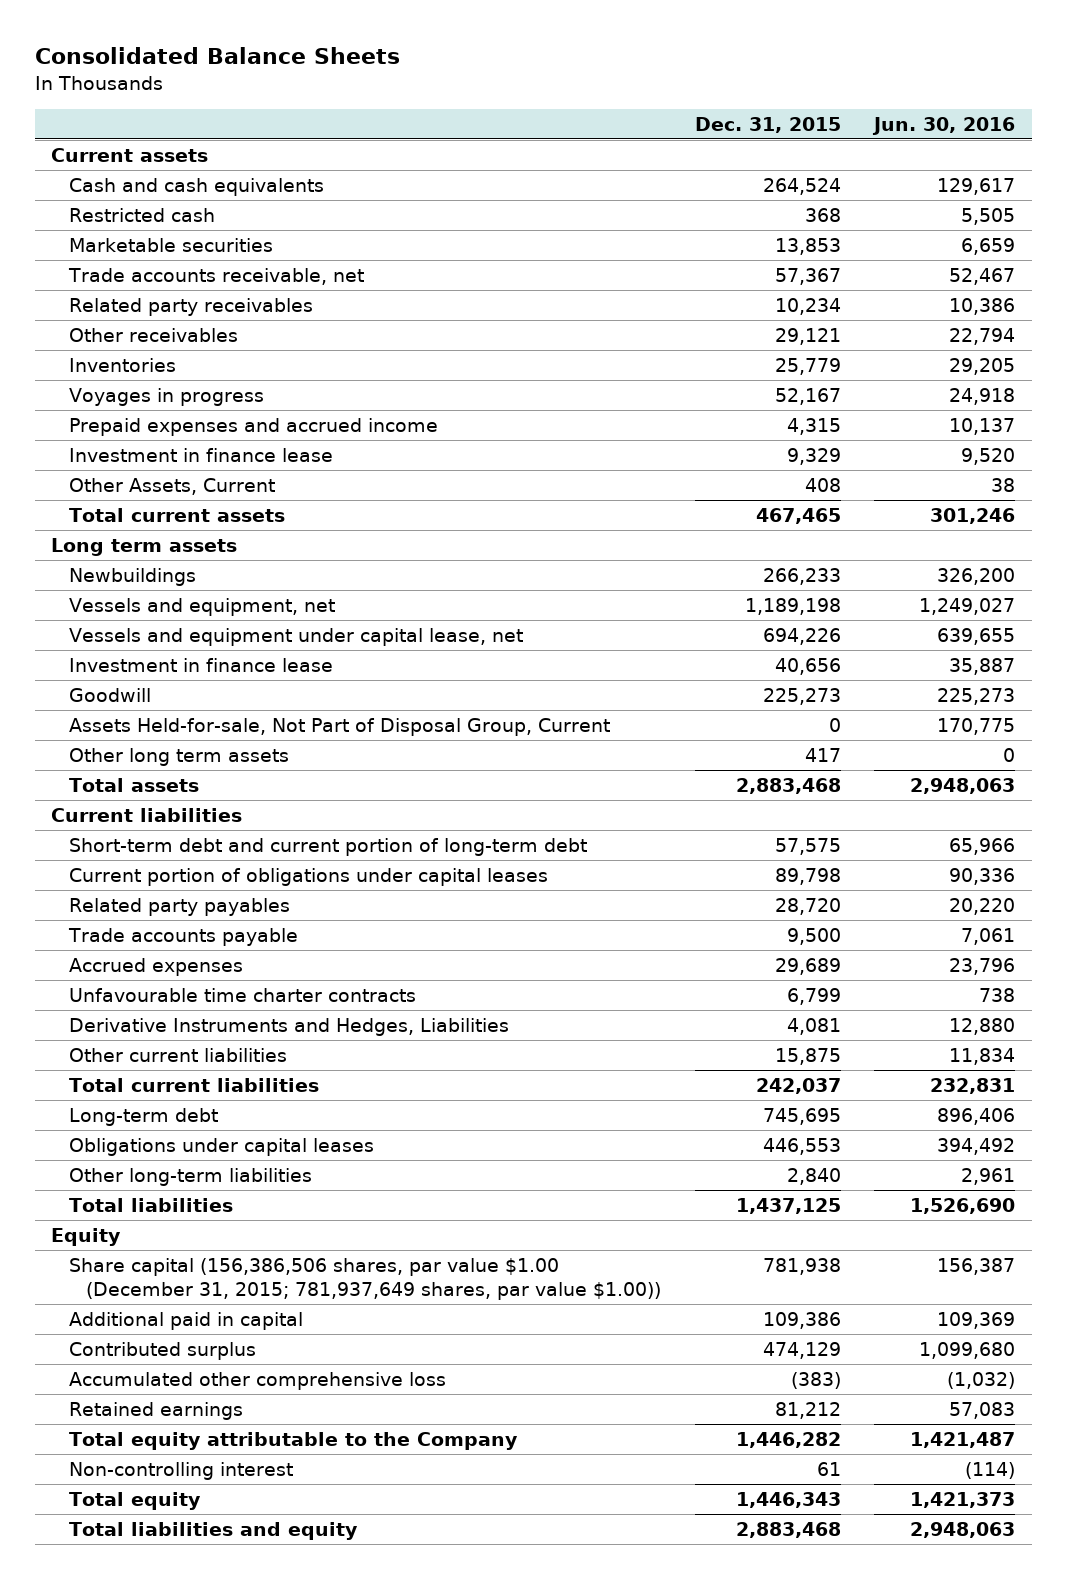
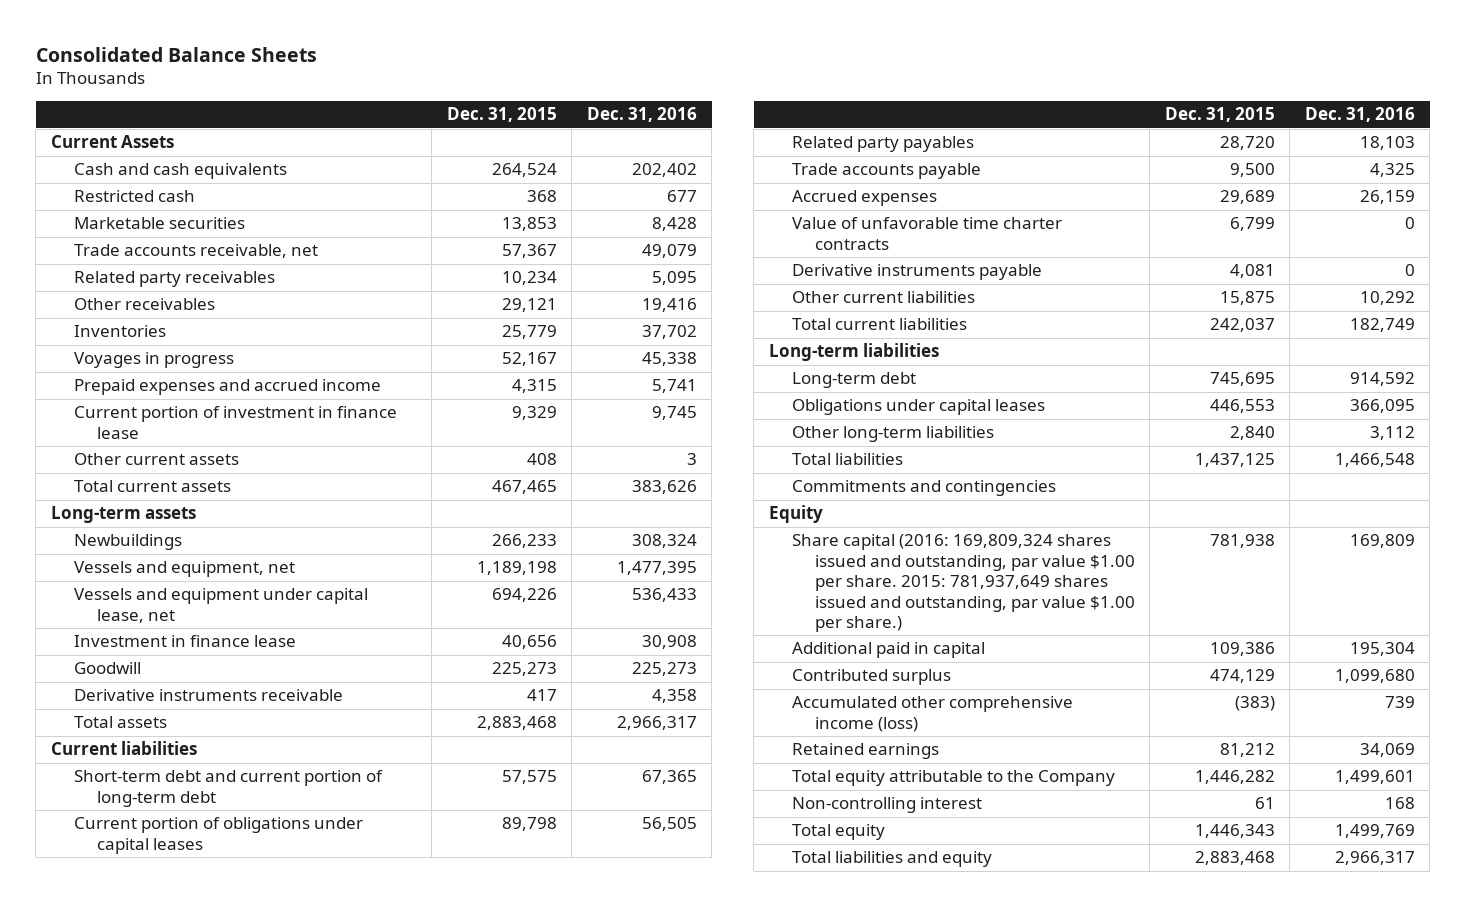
[872,116,1016,135] Jun. 30, 2016 -> none
none -> [586,107,697,123] Dec. 31, 2016
[51,148,209,163] Current assets -> [50,135,174,149] Current Assets
[68,448,333,463] Investment in finance lease -> [73,406,397,439] Current portion of investment in finance lease
[68,478,275,496] Other Assets, Current -> [73,453,239,466] Other current assets
[51,538,238,557] Long term assets -> [50,506,196,524] Long-term assets
[68,718,610,737] Assets Held-for-sale, Not Part of Disposal Group, Current -> none
[68,748,289,767] Other long term assets -> [73,689,343,702] Derivative instruments receivable
[68,988,416,1003] Unfavourable time charter contracts -> [791,217,1062,250] Value of unfavorable time charter contracts
[68,1018,509,1037] Derivative Instruments and Hedges, Liabilities -> [791,264,1042,281] Derivative instruments payable
none -> [768,343,939,362] Long-term liabilities
none -> [791,480,1056,497] Commitments and contingencies
[68,1258,662,1300] Share capital (156,386,506 shares, par value $1.00 (December 31, 2015; 781,937,649 shares, par value $1.00)) -> [791,534,1135,633] Share capital (2016: 169,809,324 shares issued and outstanding, par value $1.00 per share. 2015: 781,937,649 shares issued and outstanding, par value $1.00 per share.)
[68,1372,446,1391] Accumulated other comprehensive loss -> [791,696,1073,732] Accumulated other comprehensive income (loss)

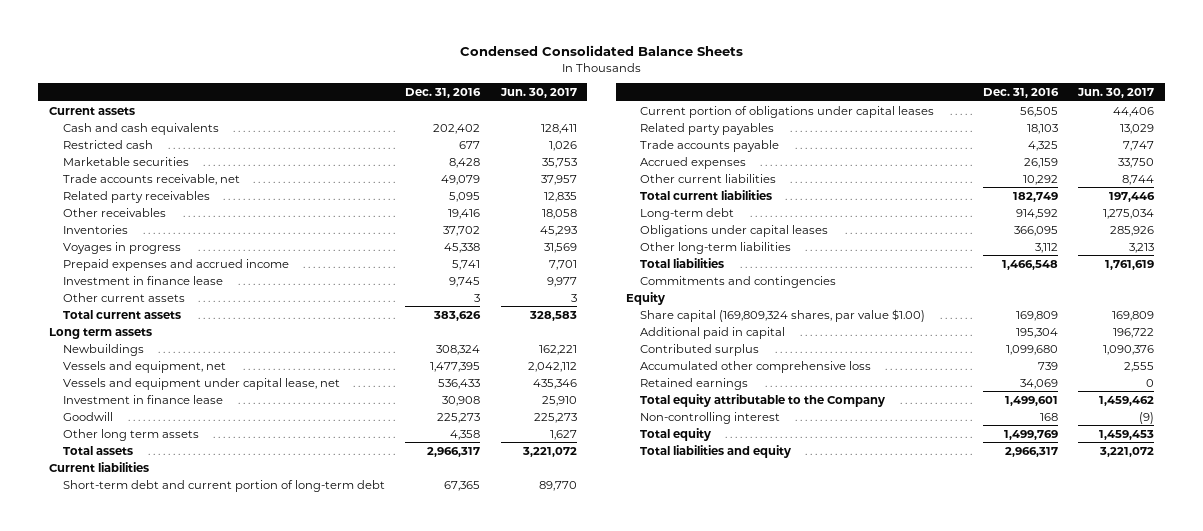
[35,46,317,62] Consolidated Balance Sheets -> [459,45,743,57] Condensed Consolidated Balance Sheets
[446,107,557,123] Dec. 31, 2015 -> none
none -> [499,87,577,98] Jun. 30, 2017
[50,135,174,149] Current Assets -> [48,106,135,115] Current assets
[73,406,397,439] Current portion of investment in finance lease -> [62,275,223,285] Investment in finance lease
[50,506,196,524] Long-term assets -> [48,327,152,339] Long term assets
[73,689,343,702] Derivative instruments receivable -> [62,428,199,441] Other long term assets
[791,217,1062,250] Value of unfavorable time charter contracts -> none
[791,264,1042,281] Derivative instruments payable -> none
[768,343,939,362] Long-term liabilities -> none
[791,534,1135,633] Share capital (2016: 169,809,324 shares issued and outstanding, par value $1.00 per share. 2015: 781,937,649 shares issued and outstanding, par value $1.00 per share.) -> [640,308,926,322] Share capital (169,809,324 shares, par value $1.00)
[791,696,1073,732] Accumulated other comprehensive income (loss) -> [640,360,872,373] Accumulated other comprehensive loss

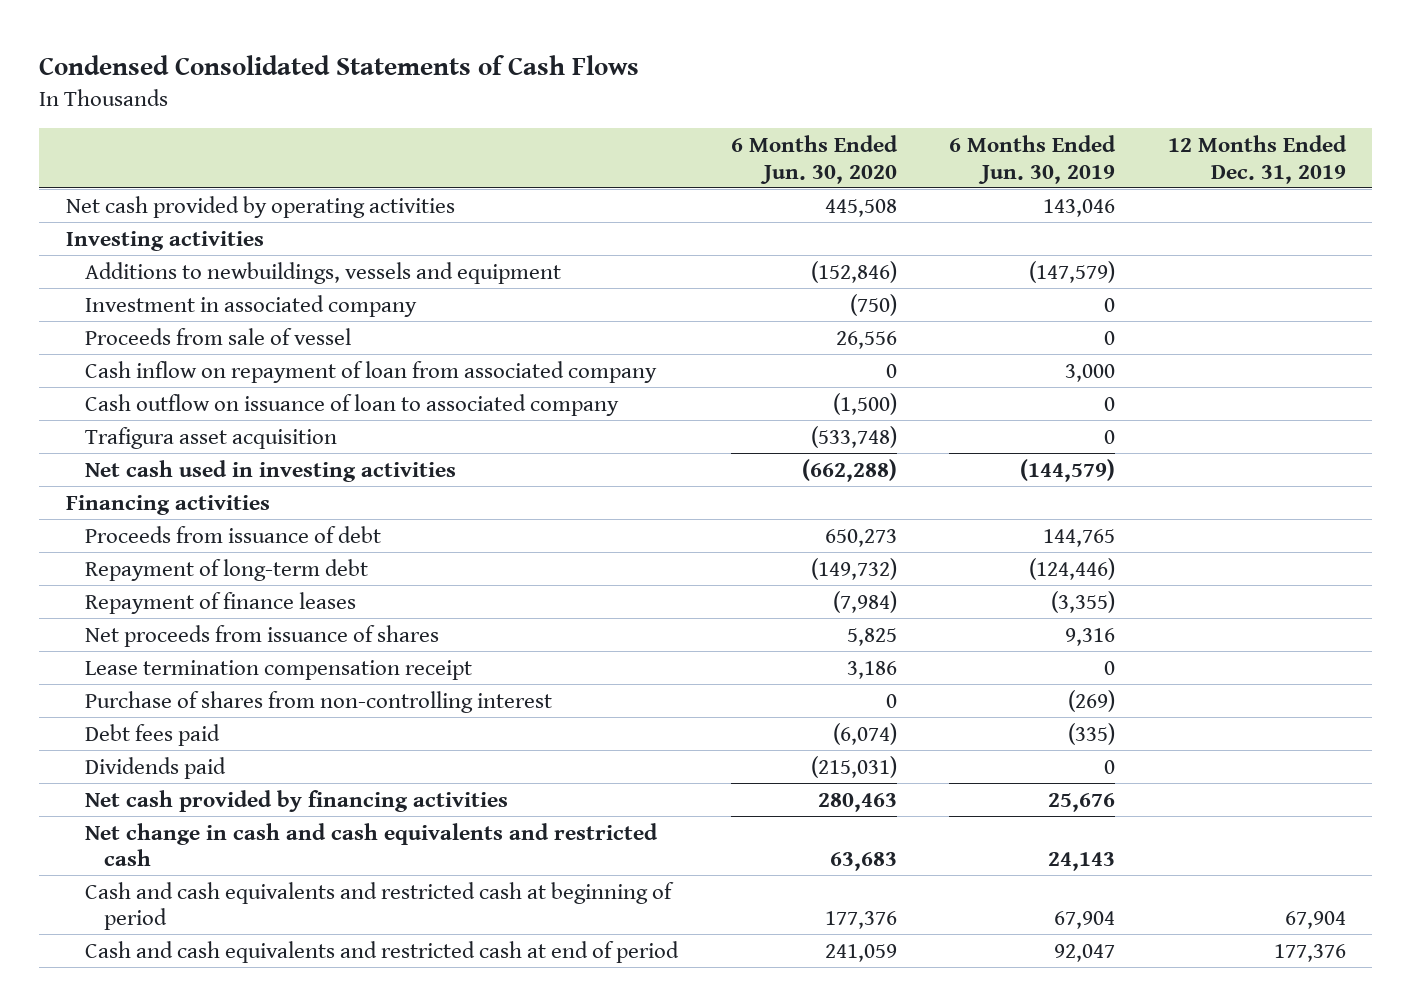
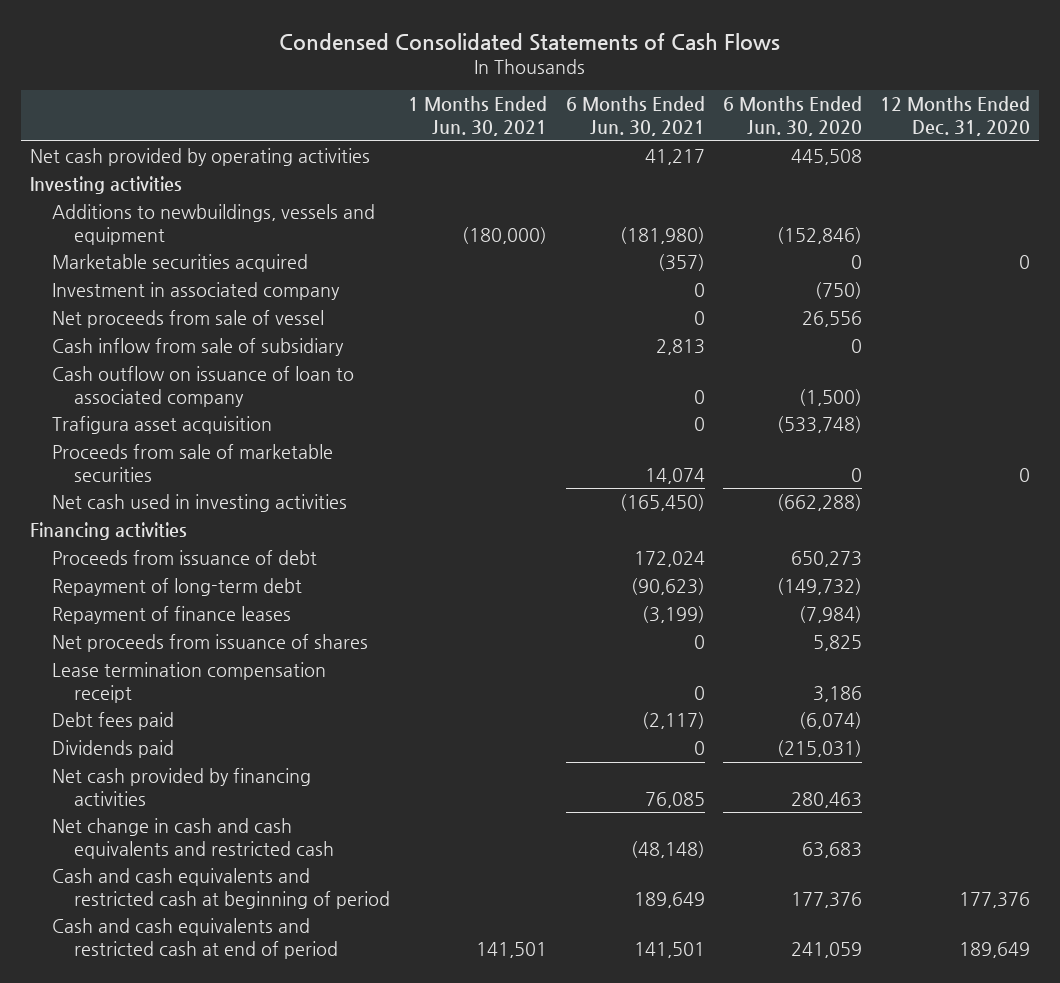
[949,134,1117,184] 6 Months Ended Jun. 30, 2019 -> none
[1167,134,1347,184] 12 Months Ended Dec. 31, 2019 -> none
none -> [408,96,548,137] 1 Months Ended Jun. 30, 2021
none -> [565,96,705,137] 6 Months Ended Jun. 30, 2021
none -> [879,96,1030,137] 12 Months Ended Dec. 31, 2020
none -> [52,253,309,272] Marketable securities acquired
[84,360,657,383] Cash inflow on repayment of loan from associated company -> none
[84,327,351,345] Proceeds from sale of vessel -> [52,309,325,328] Net proceeds from sale of vessel
none -> [52,337,345,356] Cash inflow from sale of subsidiary
none -> [52,443,334,482] Proceeds from sale of marketable securities
[84,690,552,713] Purchase of shares from non-controlling interest -> none

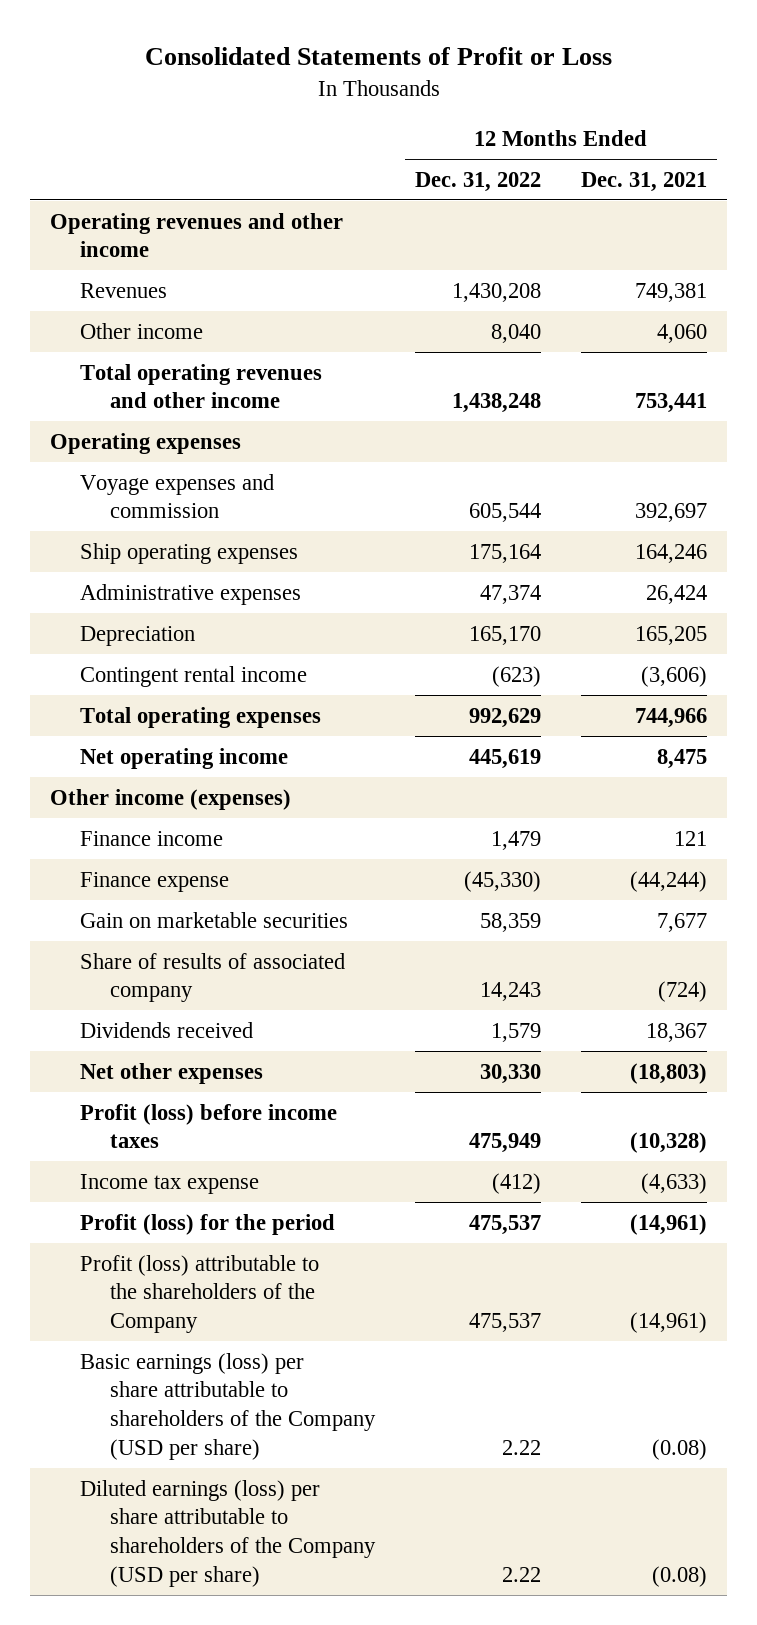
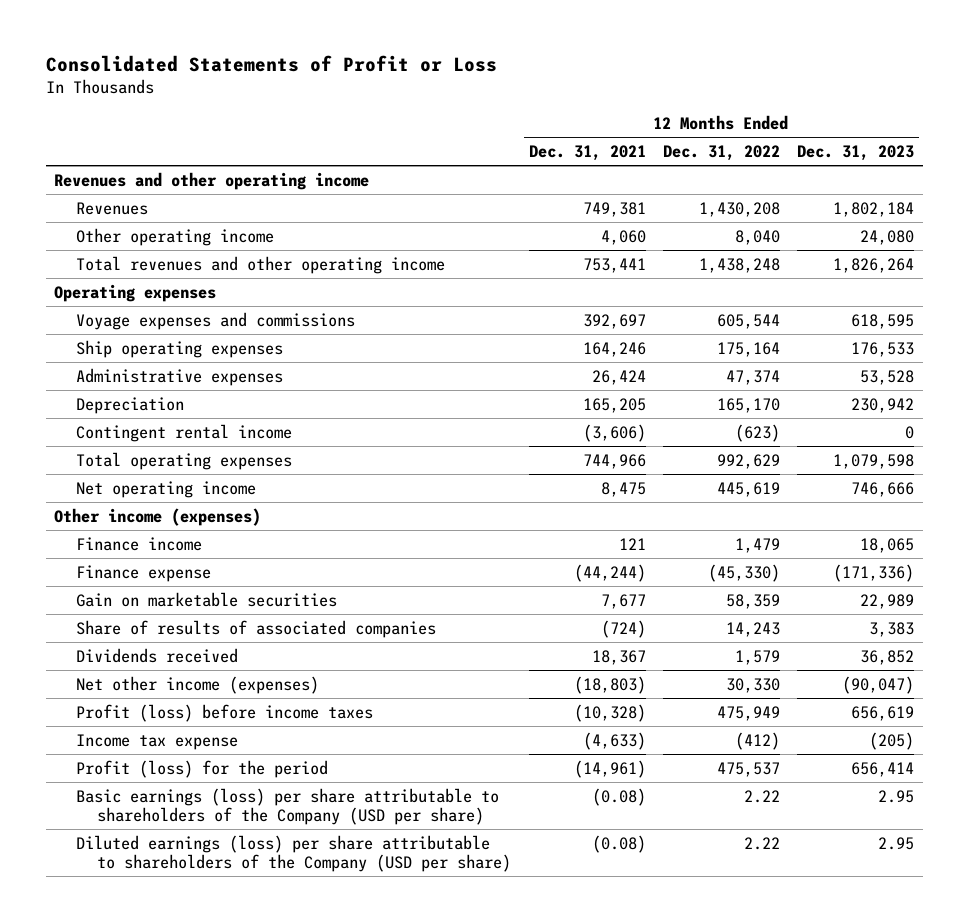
none -> [797,145,915,162] Dec. 31, 2023
[49,212,343,258] Operating revenues and other income -> [54,171,370,190] Revenues and other operating income
[80,322,204,339] Other income -> [75,227,274,246] Other operating income
[80,363,323,409] Total operating revenues and other income -> [75,255,445,274] Total revenues and other operating income
[80,473,275,519] Voyage expenses and commission -> [75,311,355,330] Voyage expenses and commissions
[80,952,346,1003] Share of results of associated company -> [75,619,436,638] Share of results of associated companies
[80,1062,264,1084] Net other expenses -> [75,675,319,694] Net other income (expenses)
[80,1254,320,1334] Profit (loss) attributable to the shareholders of the Company -> none

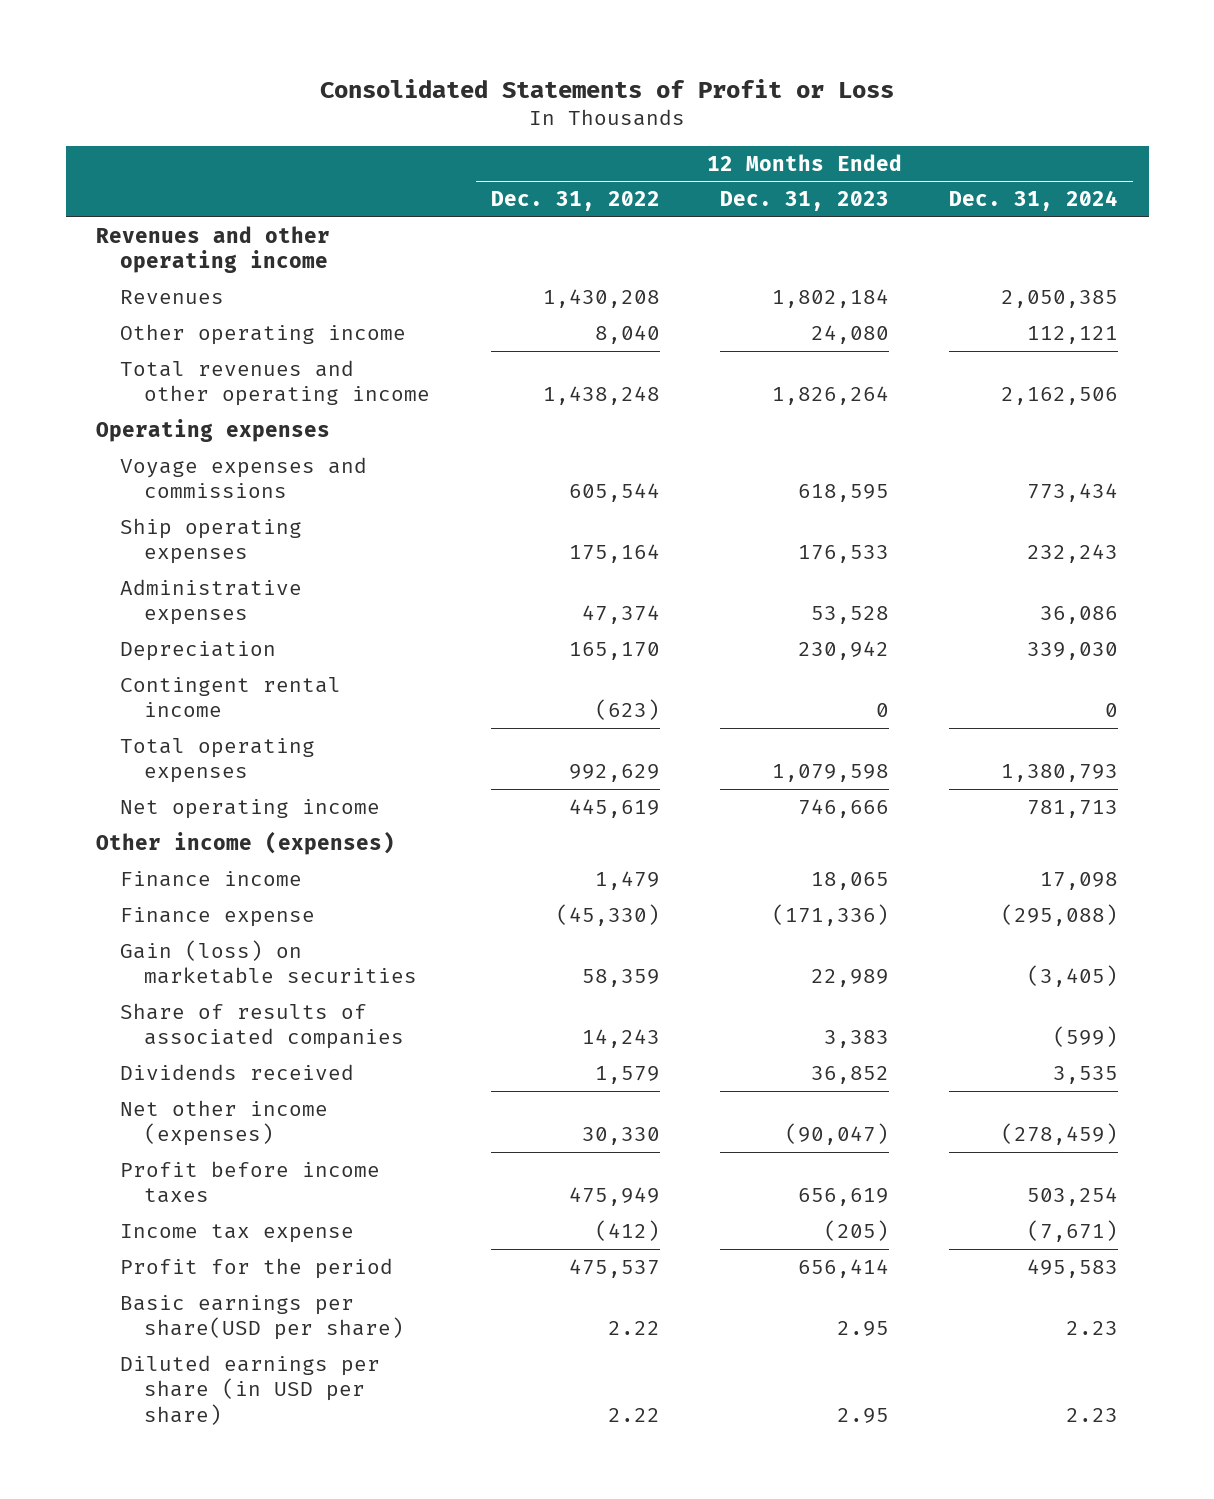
[528,145,646,162] Dec. 31, 2021 -> none
none -> [949,190,1119,212] Dec. 31, 2024
[75,591,337,607] Gain on marketable securities -> [120,939,418,985] Gain (loss) on marketable securities
[75,703,373,722] Profit (loss) before income taxes -> [120,1160,381,1204] Profit before income taxes
[75,759,328,778] Profit (loss) for the period -> [120,1257,394,1279] Profit for the period
[75,787,499,826] Basic earnings (loss) per share attributable to shareholders of the Company (USD per share) -> [120,1294,405,1341] Basic earnings per share(USD per share)
[75,834,512,873] Diluted earnings (loss) per share attributable to shareholders of the Company (USD per share) -> [120,1354,381,1426] Diluted earnings per share (in USD per share)

